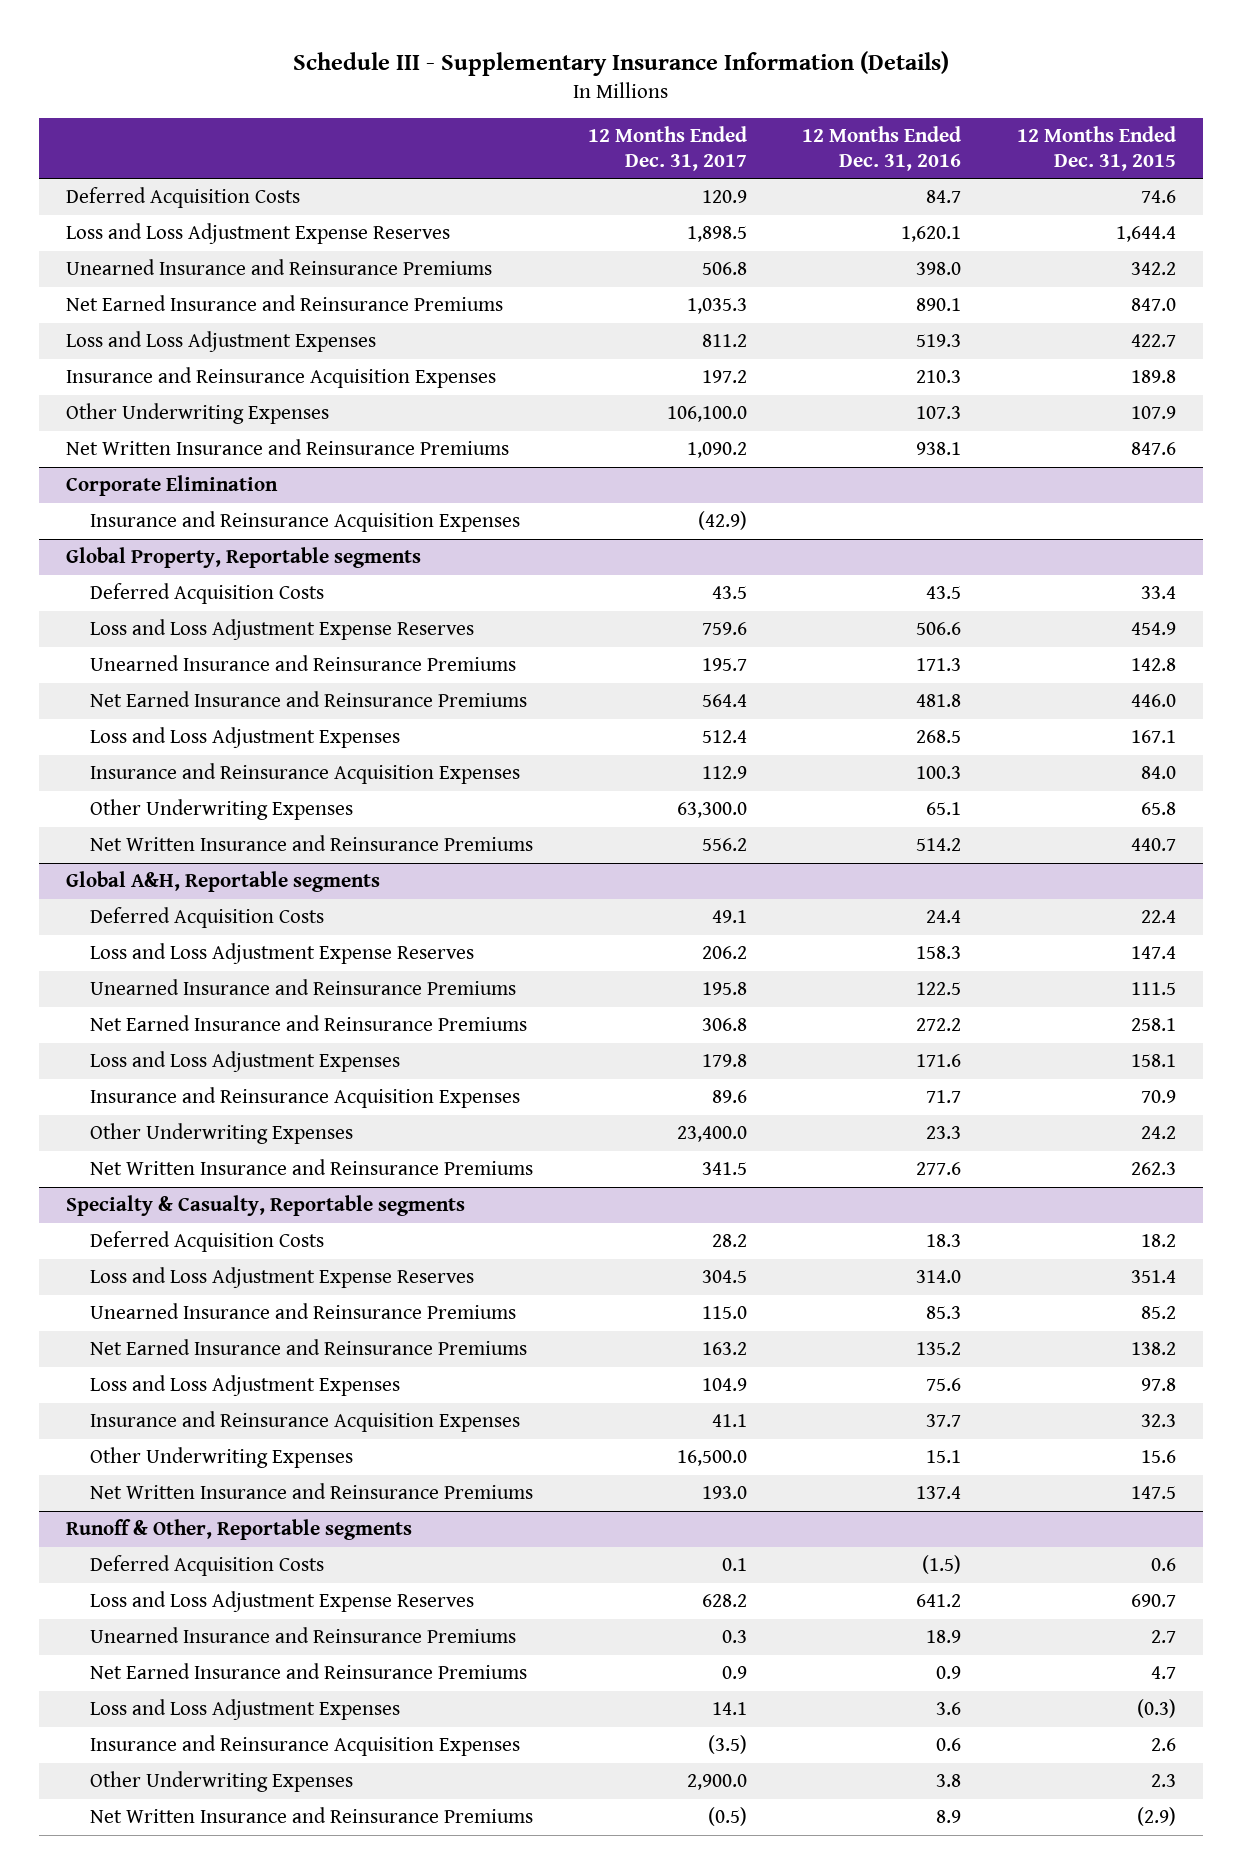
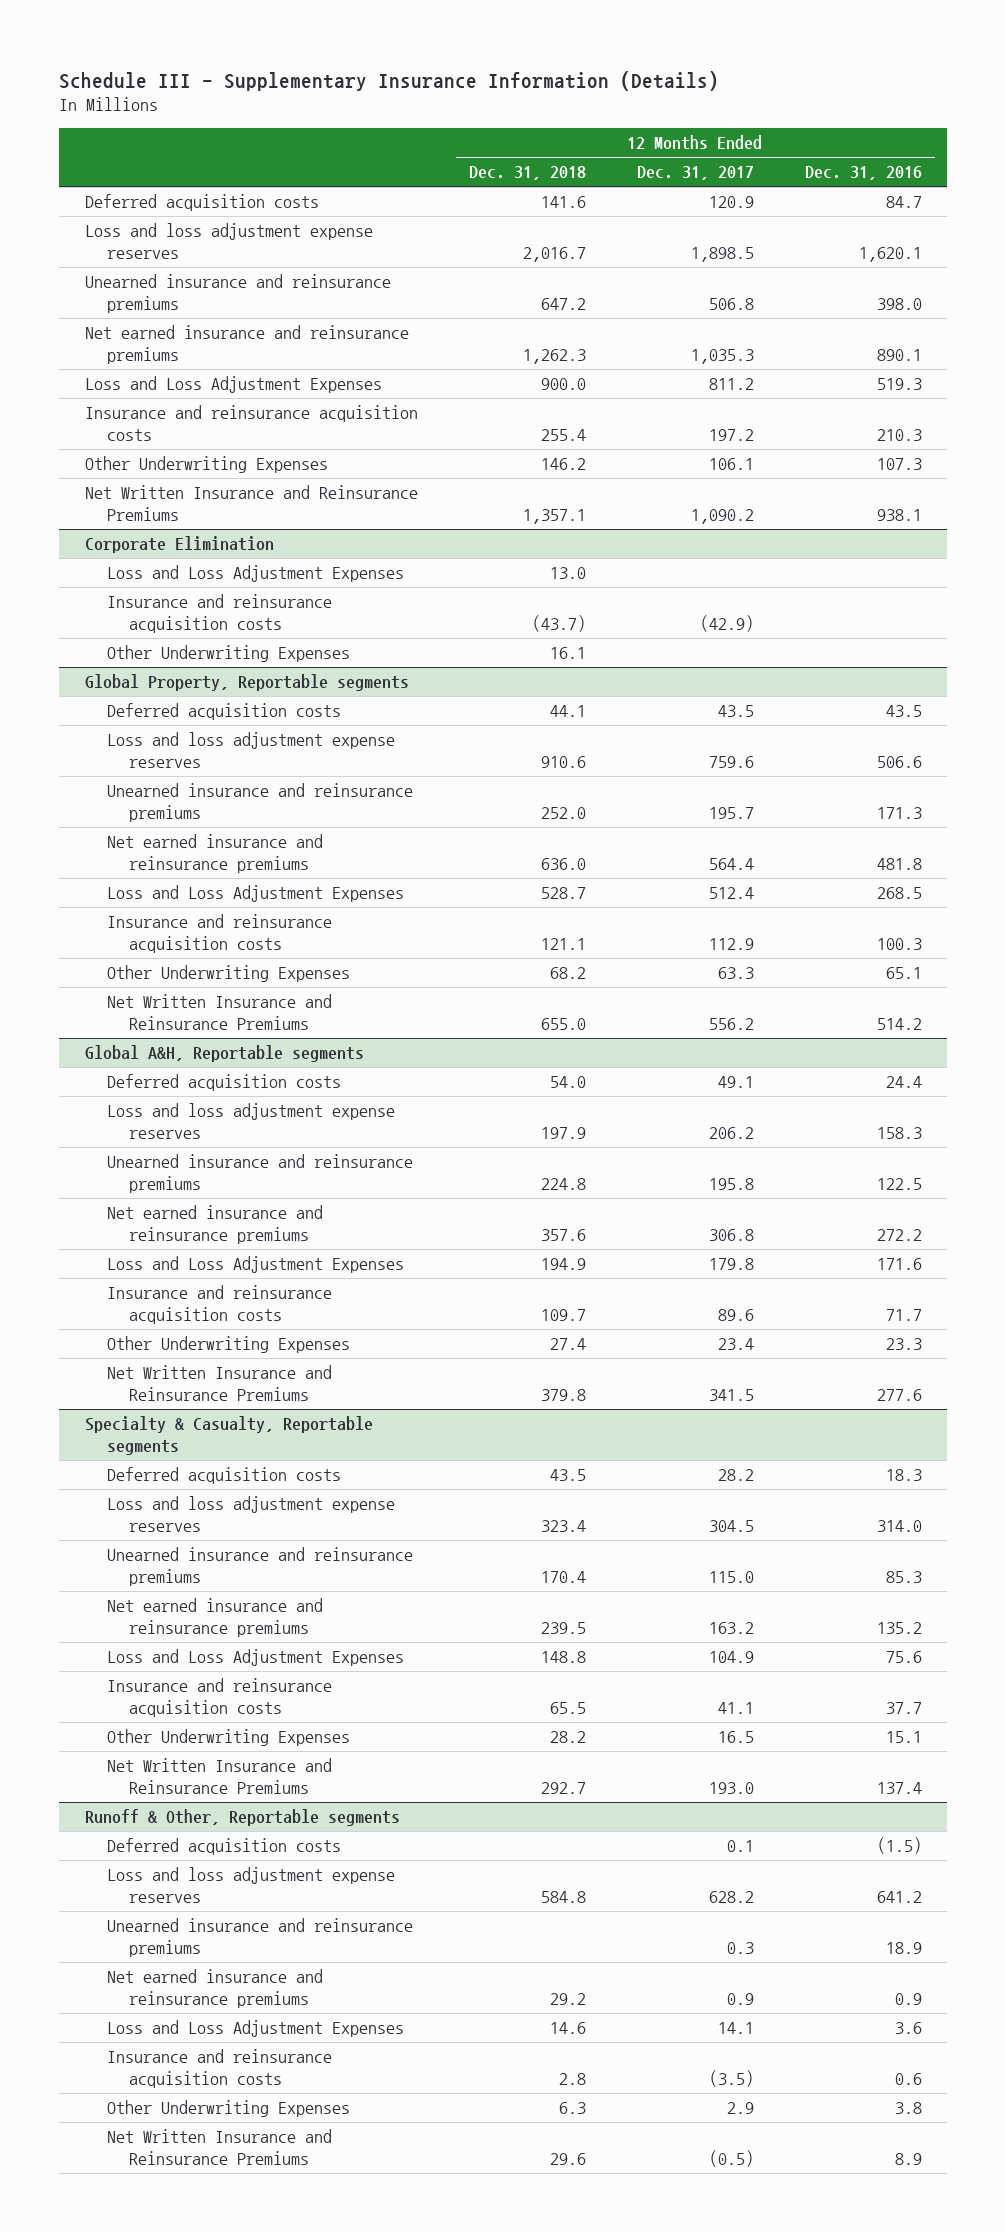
[1016,126,1176,171] 12 Months Ended Dec. 31, 2015 -> none
none -> [468,166,586,181] Dec. 31, 2018
[66,187,301,209] Deferred Acquisition Costs -> [84,194,319,212] Deferred acquisition costs
[66,223,451,245] Loss and Loss Adjustment Expense Reserves -> [84,223,373,260] Loss and loss adjustment expense reserves
[66,259,493,276] Unearned Insurance and Reinsurance Premiums -> [84,274,391,314] Unearned insurance and reinsurance premiums
[66,295,504,312] Net Earned Insurance and Reinsurance Premiums -> [84,325,409,365] Net earned insurance and reinsurance premiums
[66,367,497,389] Insurance and Reinsurance Acquisition Expenses -> [84,405,418,442] Insurance and reinsurance acquisition costs
[667,406,748,423] 106,100.0 -> [708,458,754,471] 106.1
none -> [106,565,404,583] Loss and Loss Adjustment Expenses
[89,511,520,533] Insurance and Reinsurance Acquisition Expenses -> [106,594,332,634] Insurance and reinsurance acquisition costs
none -> [106,645,350,663] Other Underwriting Expenses
[89,583,324,605] Deferred Acquisition Costs -> [106,703,341,721] Deferred acquisition costs
[89,619,474,641] Loss and Loss Adjustment Expense Reserves -> [106,732,395,769] Loss and loss adjustment expense reserves
[89,655,516,672] Unearned Insurance and Reinsurance Premiums -> [106,783,413,823] Unearned insurance and reinsurance premiums
[89,691,527,708] Net Earned Insurance and Reinsurance Premiums -> [106,834,323,874] Net earned insurance and reinsurance premiums
[89,763,520,785] Insurance and Reinsurance Acquisition Expenses -> [106,914,332,954] Insurance and reinsurance acquisition costs
[677,802,748,819] 63,300.0 -> [717,967,754,980] 63.3
[89,907,324,929] Deferred Acquisition Costs -> [106,1074,341,1092] Deferred acquisition costs
[89,943,474,965] Loss and Loss Adjustment Expense Reserves -> [106,1103,395,1140] Loss and loss adjustment expense reserves
[89,979,516,996] Unearned Insurance and Reinsurance Premiums -> [106,1154,413,1194] Unearned insurance and reinsurance premiums
[89,1015,527,1032] Net Earned Insurance and Reinsurance Premiums -> [106,1205,323,1245] Net earned insurance and reinsurance premiums
[89,1087,520,1109] Insurance and Reinsurance Acquisition Expenses -> [106,1285,332,1325] Insurance and reinsurance acquisition costs
[677,1126,748,1143] 23,400.0 -> [717,1338,754,1351] 23.4
[89,1231,324,1253] Deferred Acquisition Costs -> [106,1467,341,1485] Deferred acquisition costs
[89,1267,474,1289] Loss and Loss Adjustment Expense Reserves -> [106,1496,395,1533] Loss and loss adjustment expense reserves
[89,1303,516,1320] Unearned Insurance and Reinsurance Premiums -> [106,1547,413,1587] Unearned insurance and reinsurance premiums
[89,1339,527,1356] Net Earned Insurance and Reinsurance Premiums -> [106,1598,323,1638] Net earned insurance and reinsurance premiums
[89,1411,520,1433] Insurance and Reinsurance Acquisition Expenses -> [106,1678,332,1718] Insurance and reinsurance acquisition costs
[677,1450,748,1467] 16,500.0 -> [717,1731,754,1744] 16.5
[89,1555,324,1577] Deferred Acquisition Costs -> [106,1838,341,1856] Deferred acquisition costs
[89,1591,474,1613] Loss and Loss Adjustment Expense Reserves -> [106,1867,395,1904] Loss and loss adjustment expense reserves
[89,1627,516,1644] Unearned Insurance and Reinsurance Premiums -> [106,1918,413,1958] Unearned insurance and reinsurance premiums
[89,1663,527,1680] Net Earned Insurance and Reinsurance Premiums -> [106,1969,323,2009] Net earned insurance and reinsurance premiums
[89,1735,520,1757] Insurance and Reinsurance Acquisition Expenses -> [106,2049,332,2089] Insurance and reinsurance acquisition costs
[687,1774,748,1791] 2,900.0 -> [726,2102,754,2115] 2.9

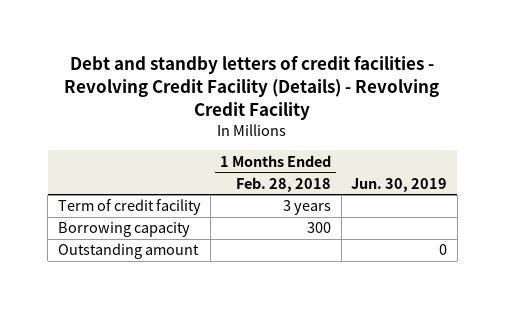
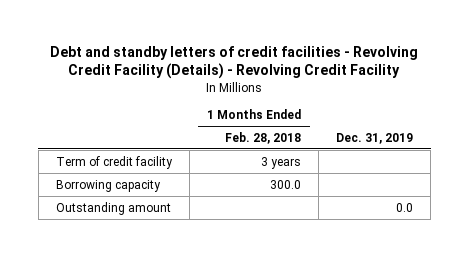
[351,177,448,192] Jun. 30, 2019 -> none
none -> [335,132,413,144] Dec. 31, 2019
[307,222,332,234] 300 -> [269,179,301,189] 300.0

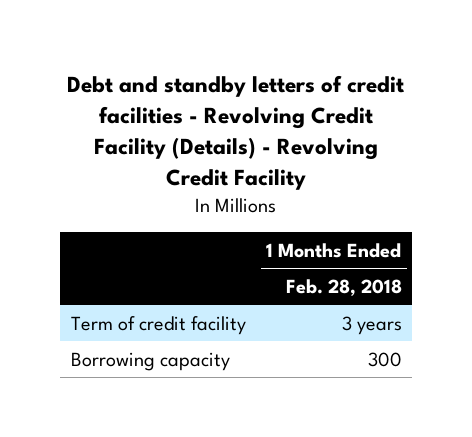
[335,132,413,144] Dec. 31, 2019 -> none
[55,201,171,215] Outstanding amount -> none
[269,179,301,189] 300.0 -> [367,351,402,367] 300

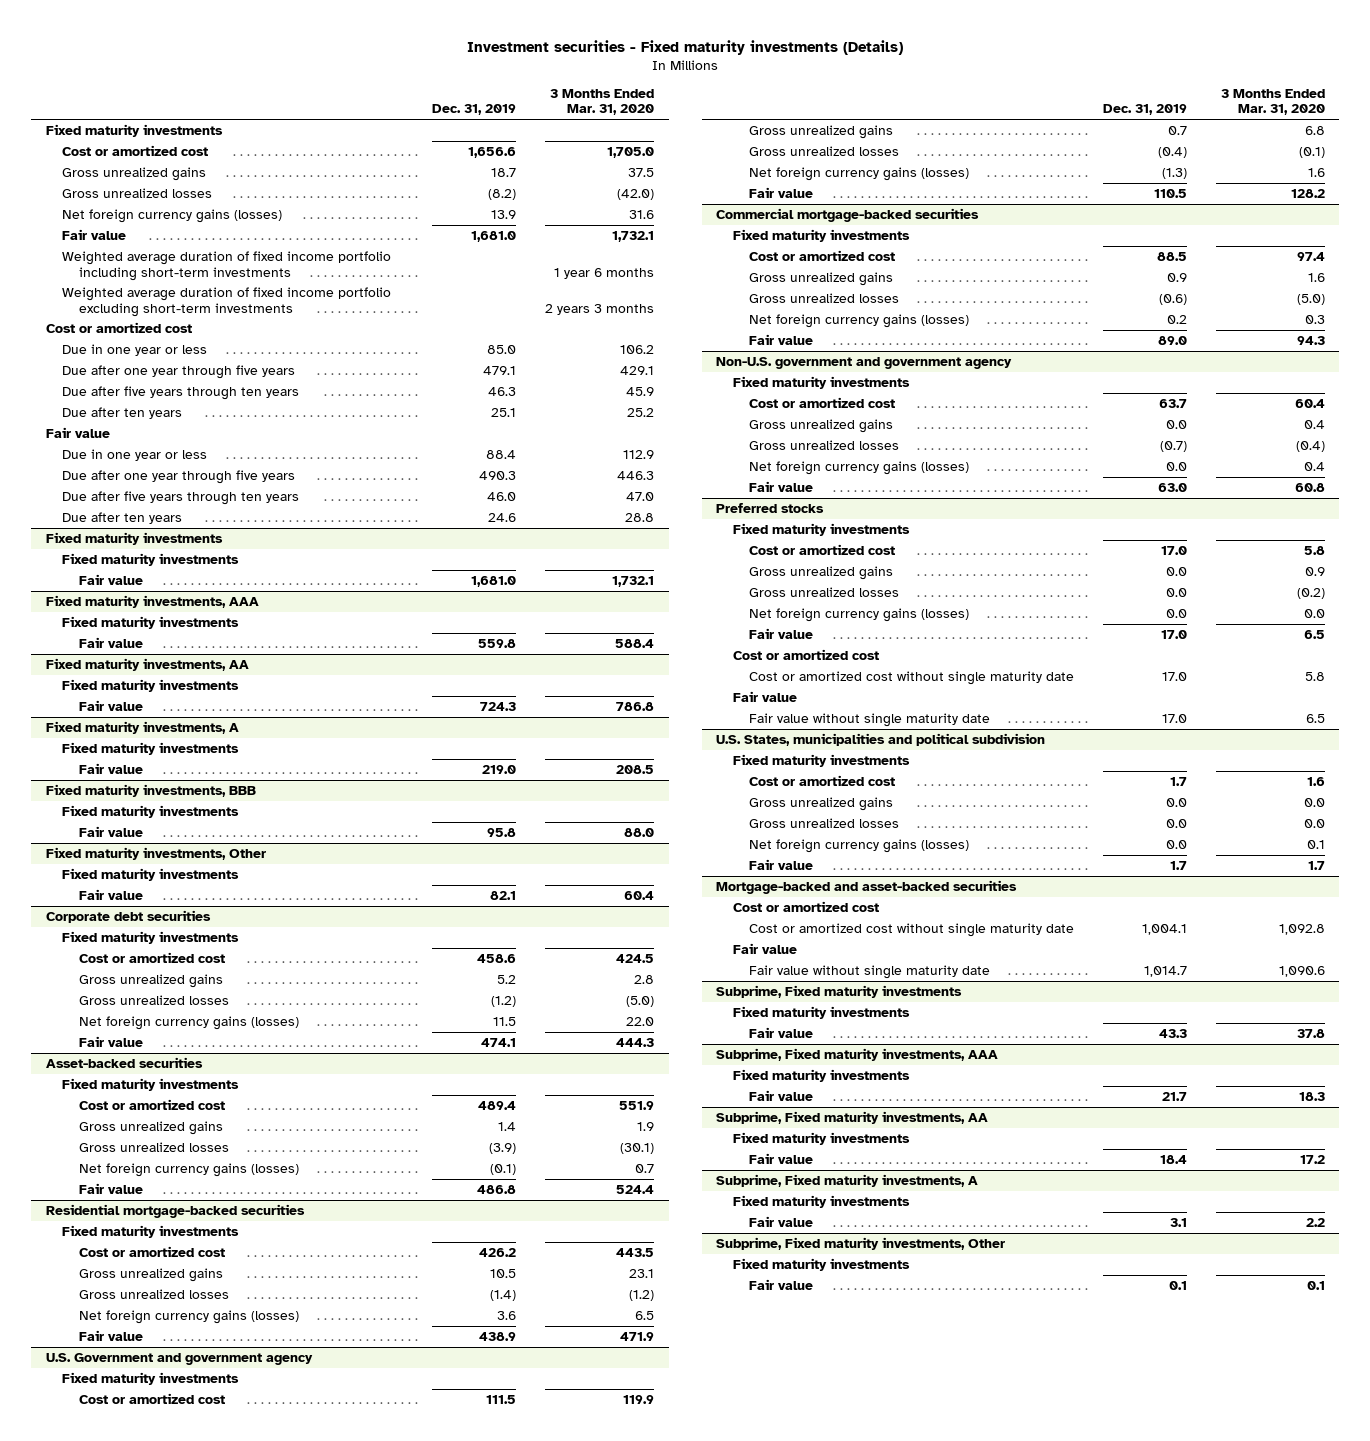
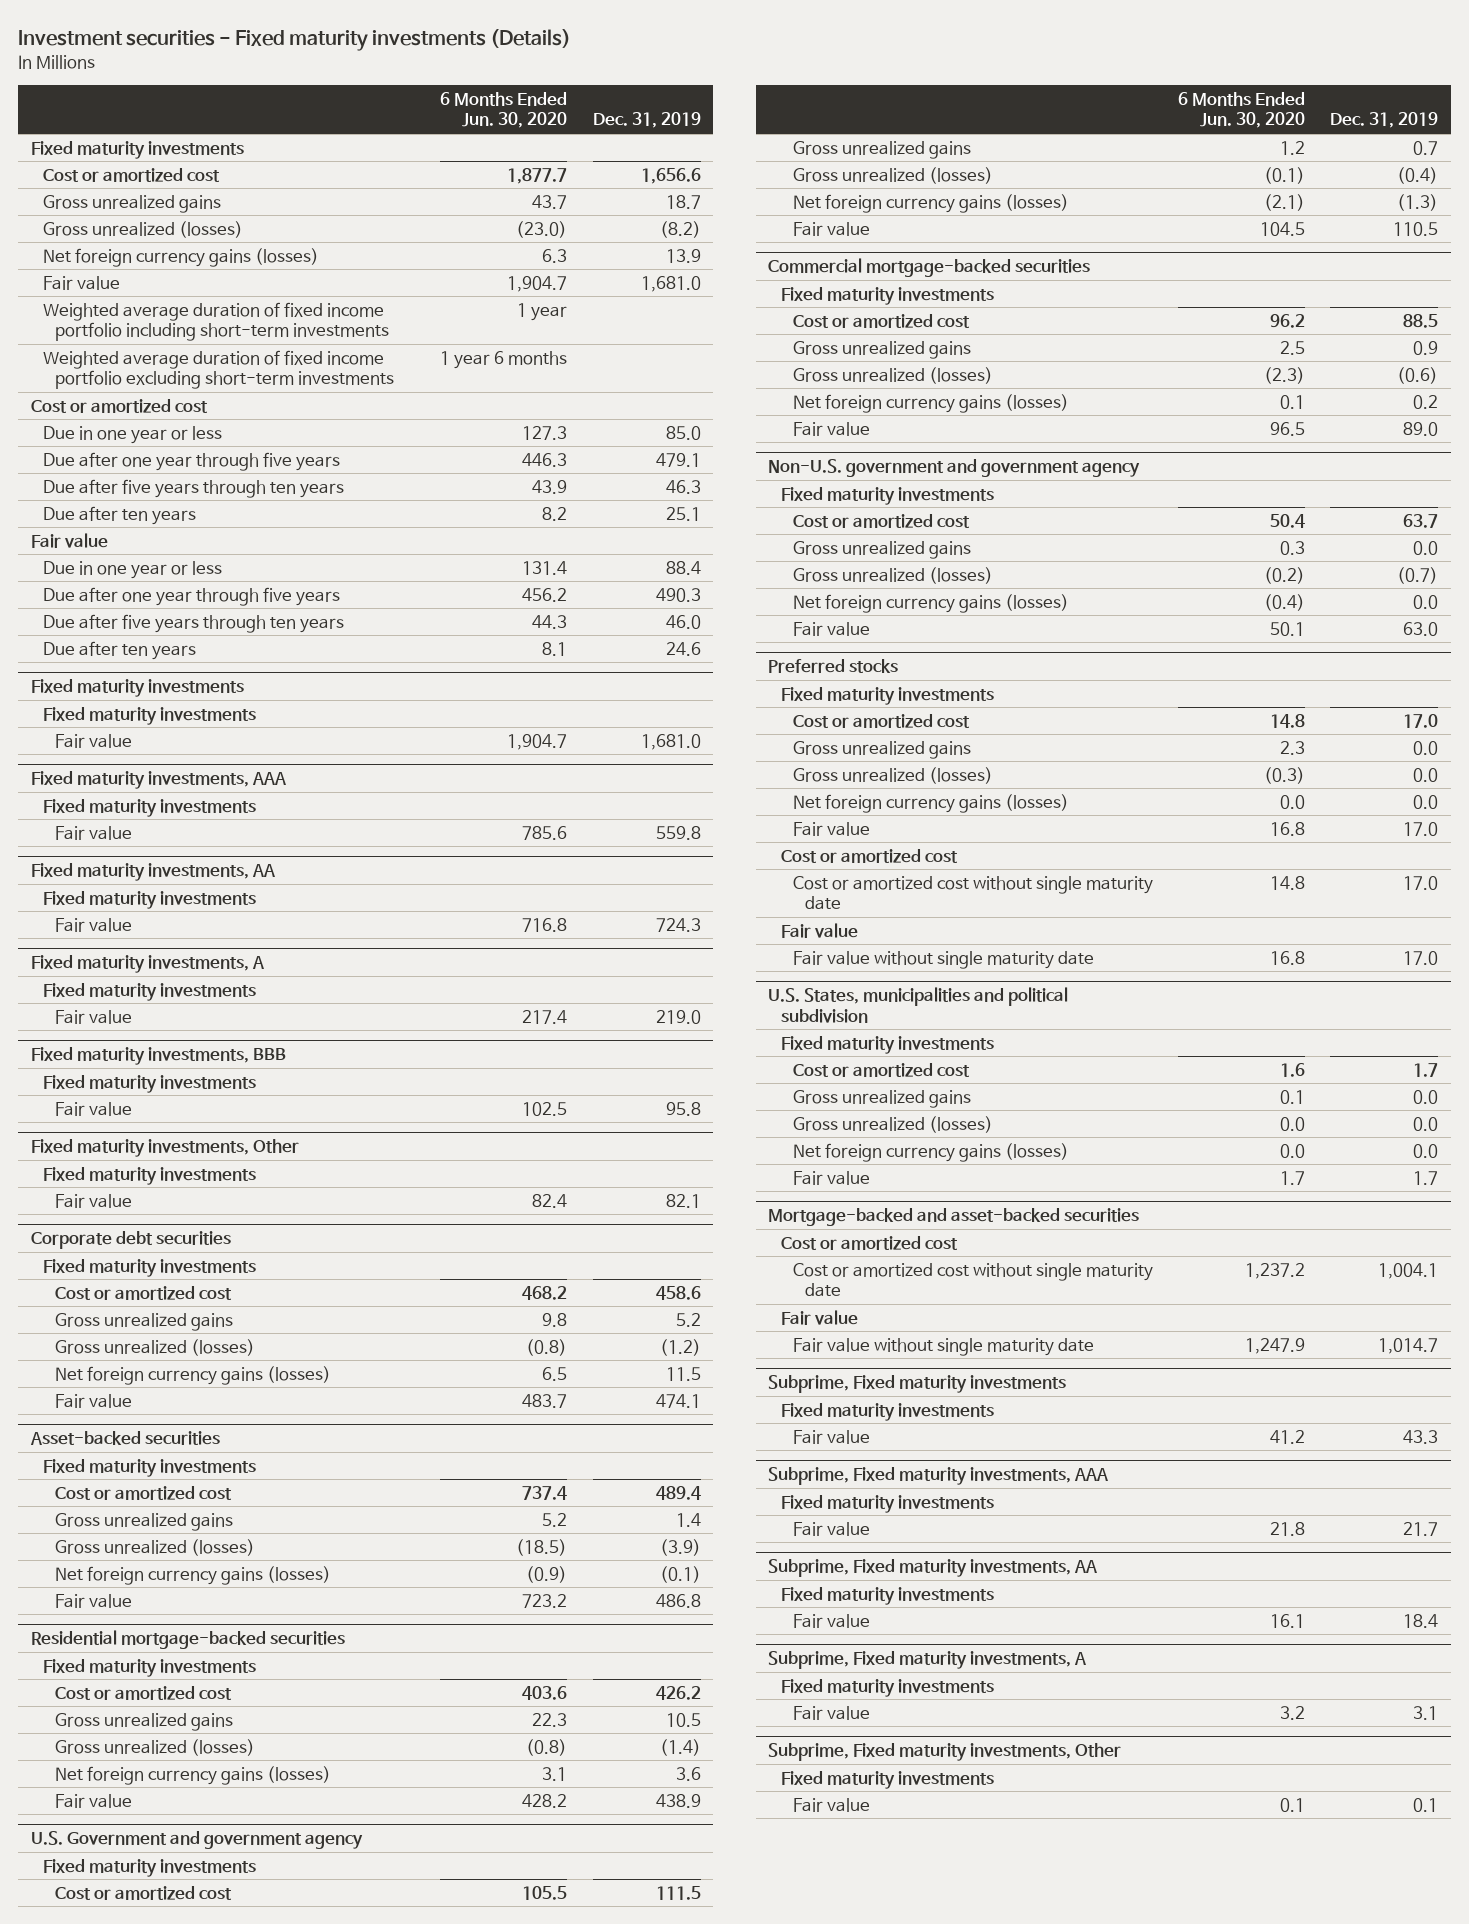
[550,88,655,116] 3 Months Ended Mar. 31, 2020 -> none
none -> [440,91,568,129] 6 Months Ended Jun. 30, 2020
[62,187,213,198] Gross unrealized losses -> [43,220,244,238] Gross unrealized (losses)
[78,994,229,1005] Gross unrealized losses -> [55,1338,256,1356] Gross unrealized (losses)
[78,1141,229,1152] Gross unrealized losses -> [55,1538,256,1556] Gross unrealized (losses)
[78,1288,229,1299] Gross unrealized losses -> [55,1738,256,1756] Gross unrealized (losses)
[749,145,900,156] Gross unrealized losses -> [792,166,993,184] Gross unrealized (losses)
[749,292,900,303] Gross unrealized losses -> [792,366,993,384] Gross unrealized (losses)
[749,439,900,450] Gross unrealized losses -> [792,566,993,584] Gross unrealized (losses)
[749,586,900,597] Gross unrealized losses -> [792,766,993,784] Gross unrealized (losses)
[749,817,900,828] Gross unrealized losses -> [792,1115,993,1133] Gross unrealized (losses)

